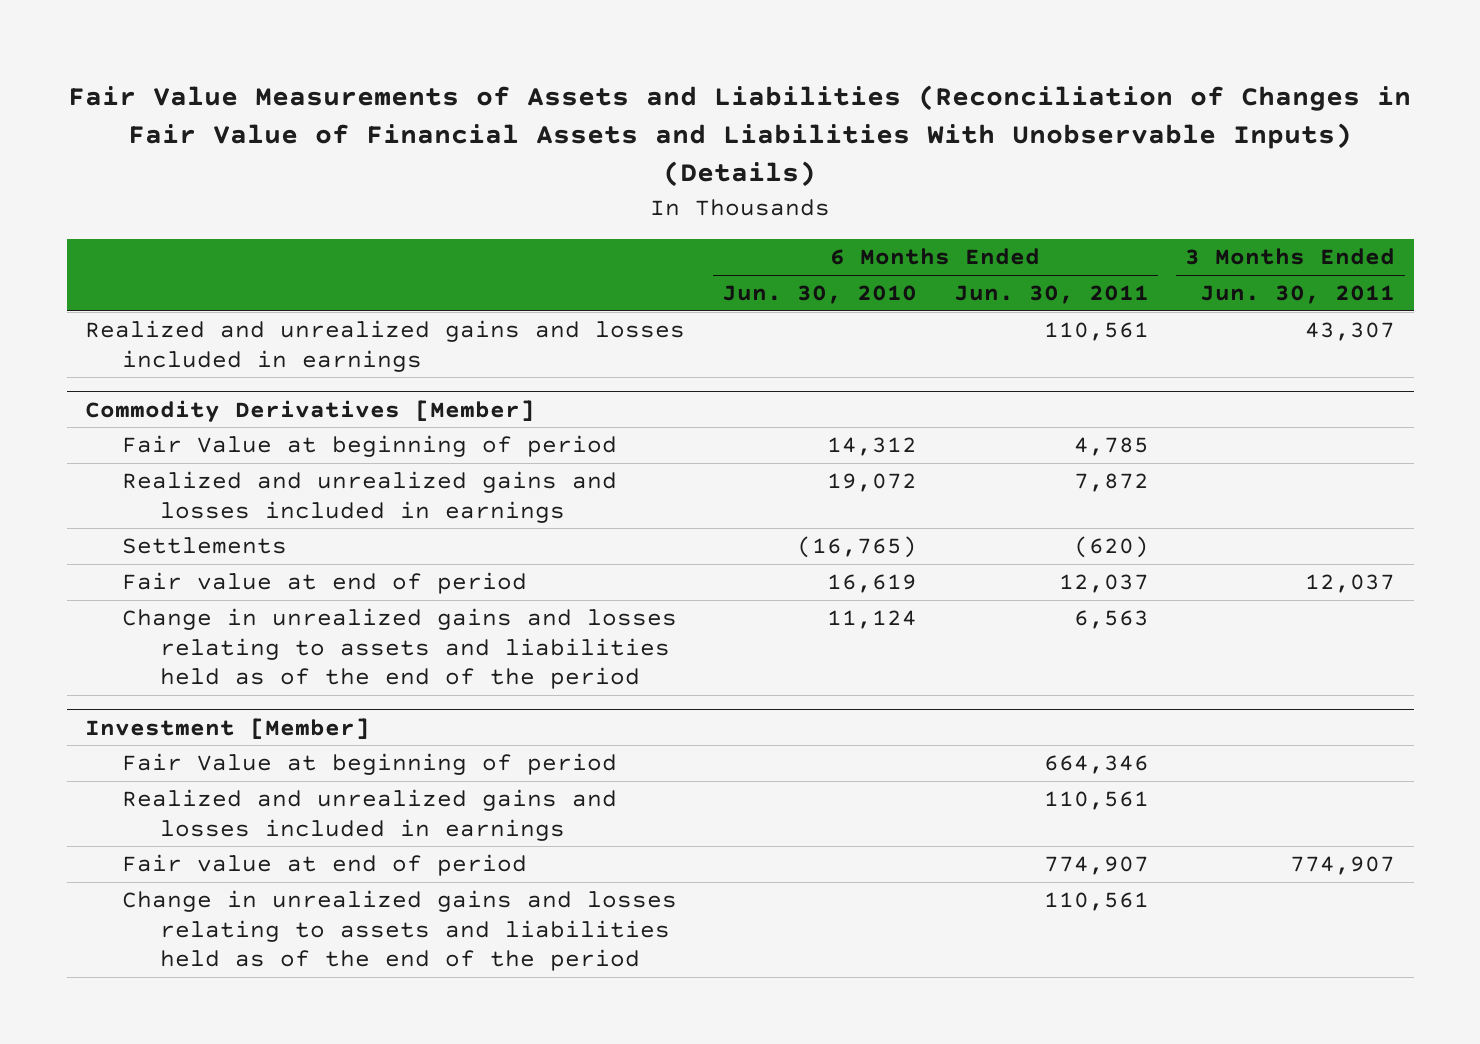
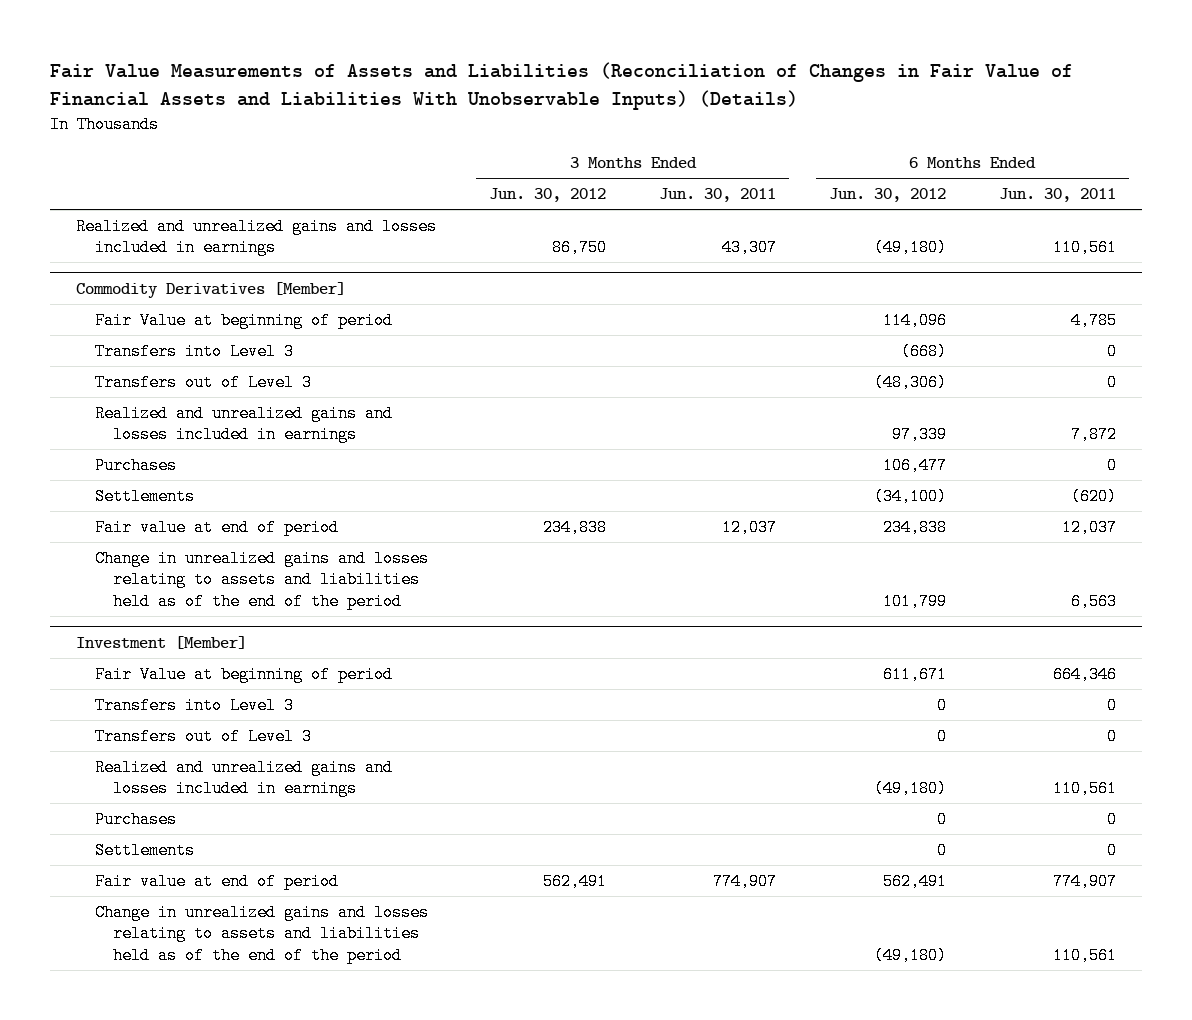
[721,285,917,305] Jun. 30, 2010 -> none
none -> [489,188,607,203] Jun. 30, 2012
none -> [828,188,946,203] Jun. 30, 2012
none -> [94,342,294,360] Transfers into Level 3
none -> [94,373,312,391] Transfers out of Level 3
none -> [94,456,177,474] Purchases
none -> [94,696,294,714] Transfers into Level 3
none -> [94,727,312,745] Transfers out of Level 3
none -> [94,810,177,828] Purchases
none -> [94,841,195,859] Settlements

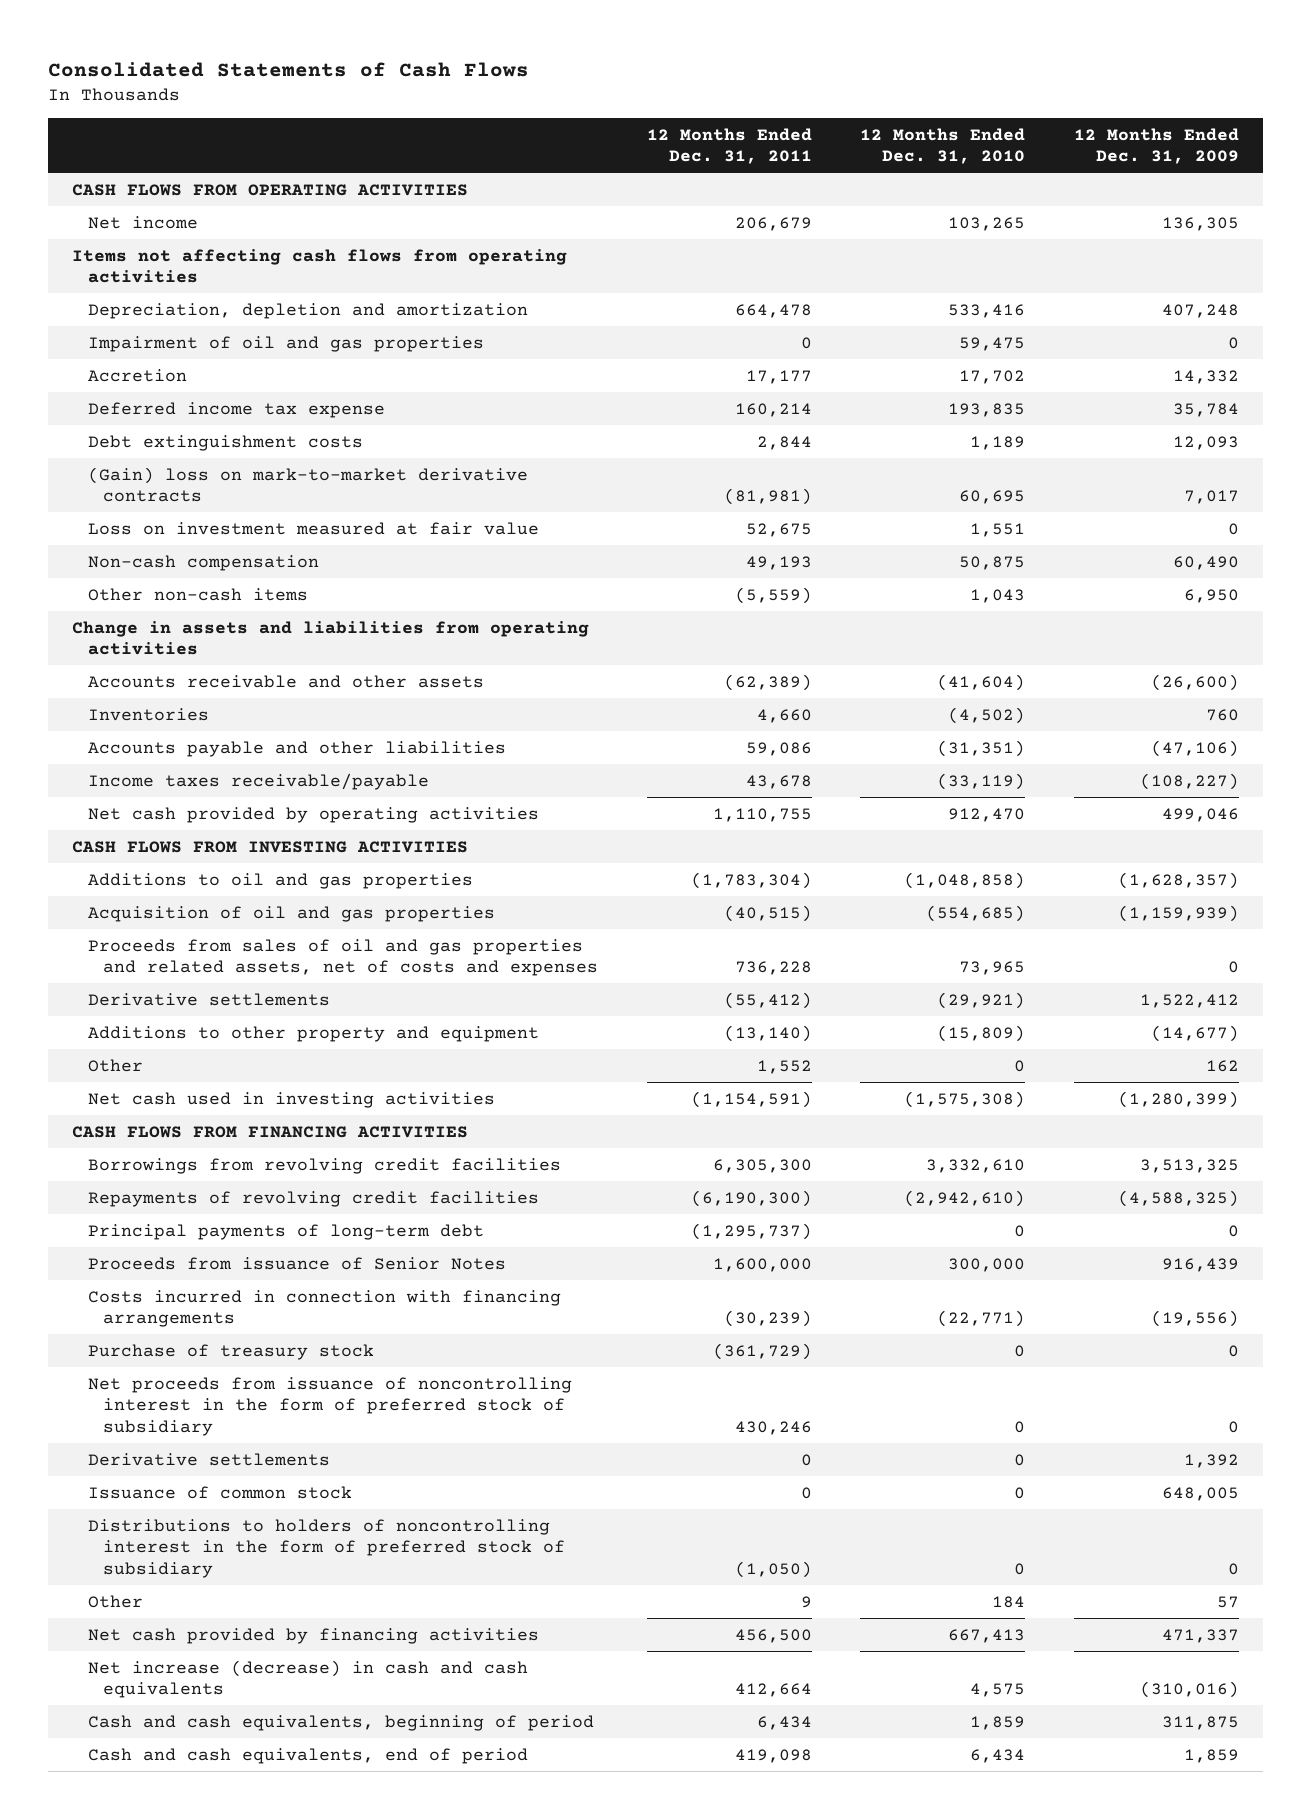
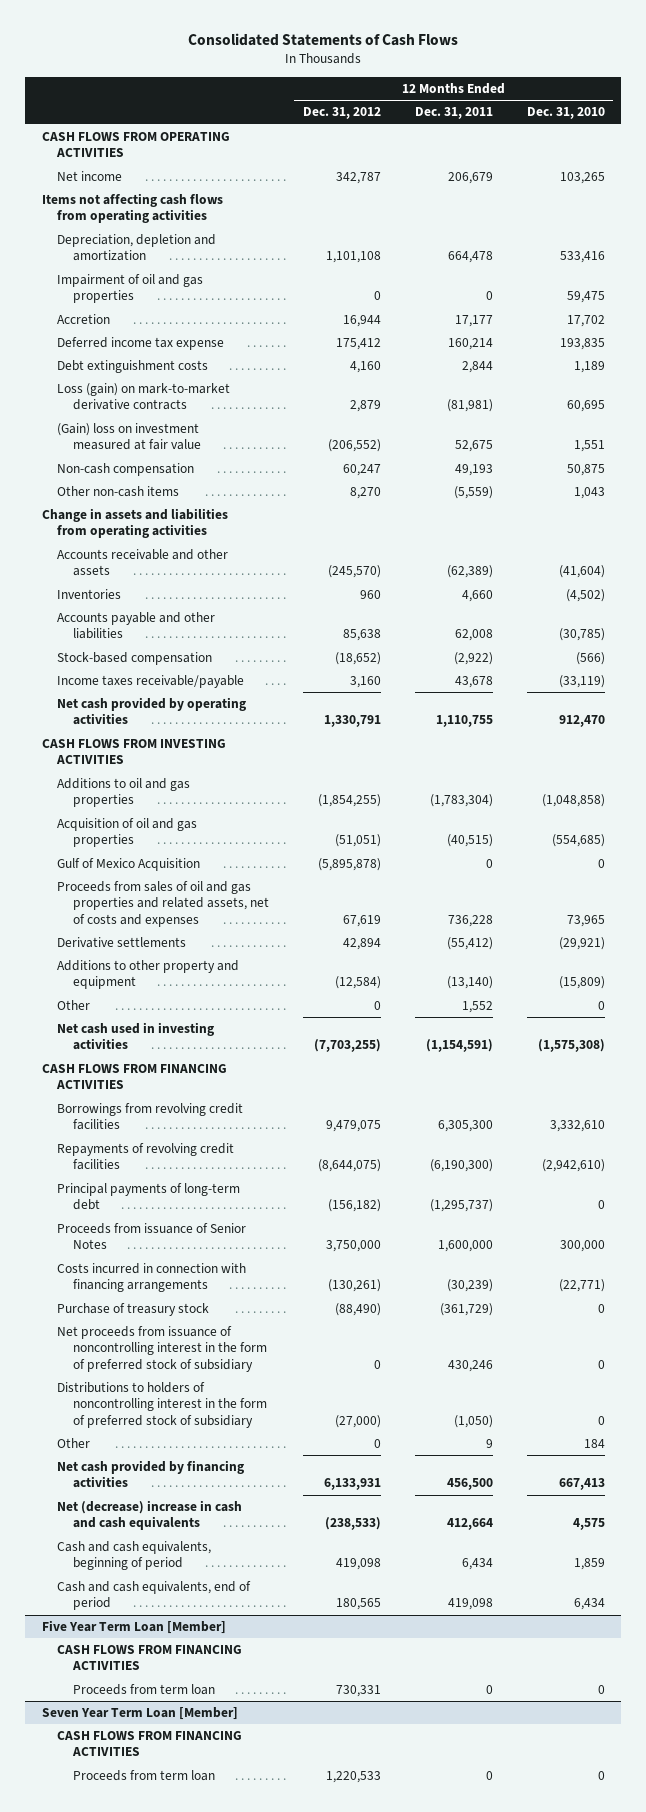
[1073,127,1239,165] 12 Months Ended Dec. 31, 2009 -> none
none -> [302,107,381,120] Dec. 31, 2012
[87,466,528,503] (Gain) loss on mark-to-market derivative contracts -> [57,383,231,411] Loss (gain) on mark-to-market derivative contracts
[87,521,539,535] Loss on investment measured at fair value -> [57,423,201,451] (Gain) loss on investment measured at fair value
[745,741,812,756] 59,086 -> [454,629,493,642] 62,008
[937,739,1026,757] (31,351) -> [558,628,605,642] (30,785)
none -> [57,652,213,666] Stock-based compensation
none -> [57,858,201,872] Gulf of Mexico Acquisition
[87,1452,330,1466] Derivative settlements -> none
[87,1485,352,1499] Issuance of common stock -> none
[87,1659,528,1699] Net increase (decrease) in cash and cash equivalents -> [57,1500,243,1531] Net (decrease) increase in cash and cash equivalents
none -> [41,1620,226,1635] Five Year Term Loan [Member]
none -> [57,1645,243,1671] CASH FLOWS FROM FINANCING ACTIVITIES
none -> [72,1684,215,1696] Proceeds from term loan
none -> [41,1707,238,1721] Seven Year Term Loan [Member]
none -> [57,1731,243,1757] CASH FLOWS FROM FINANCING ACTIVITIES
none -> [72,1770,215,1782] Proceeds from term loan

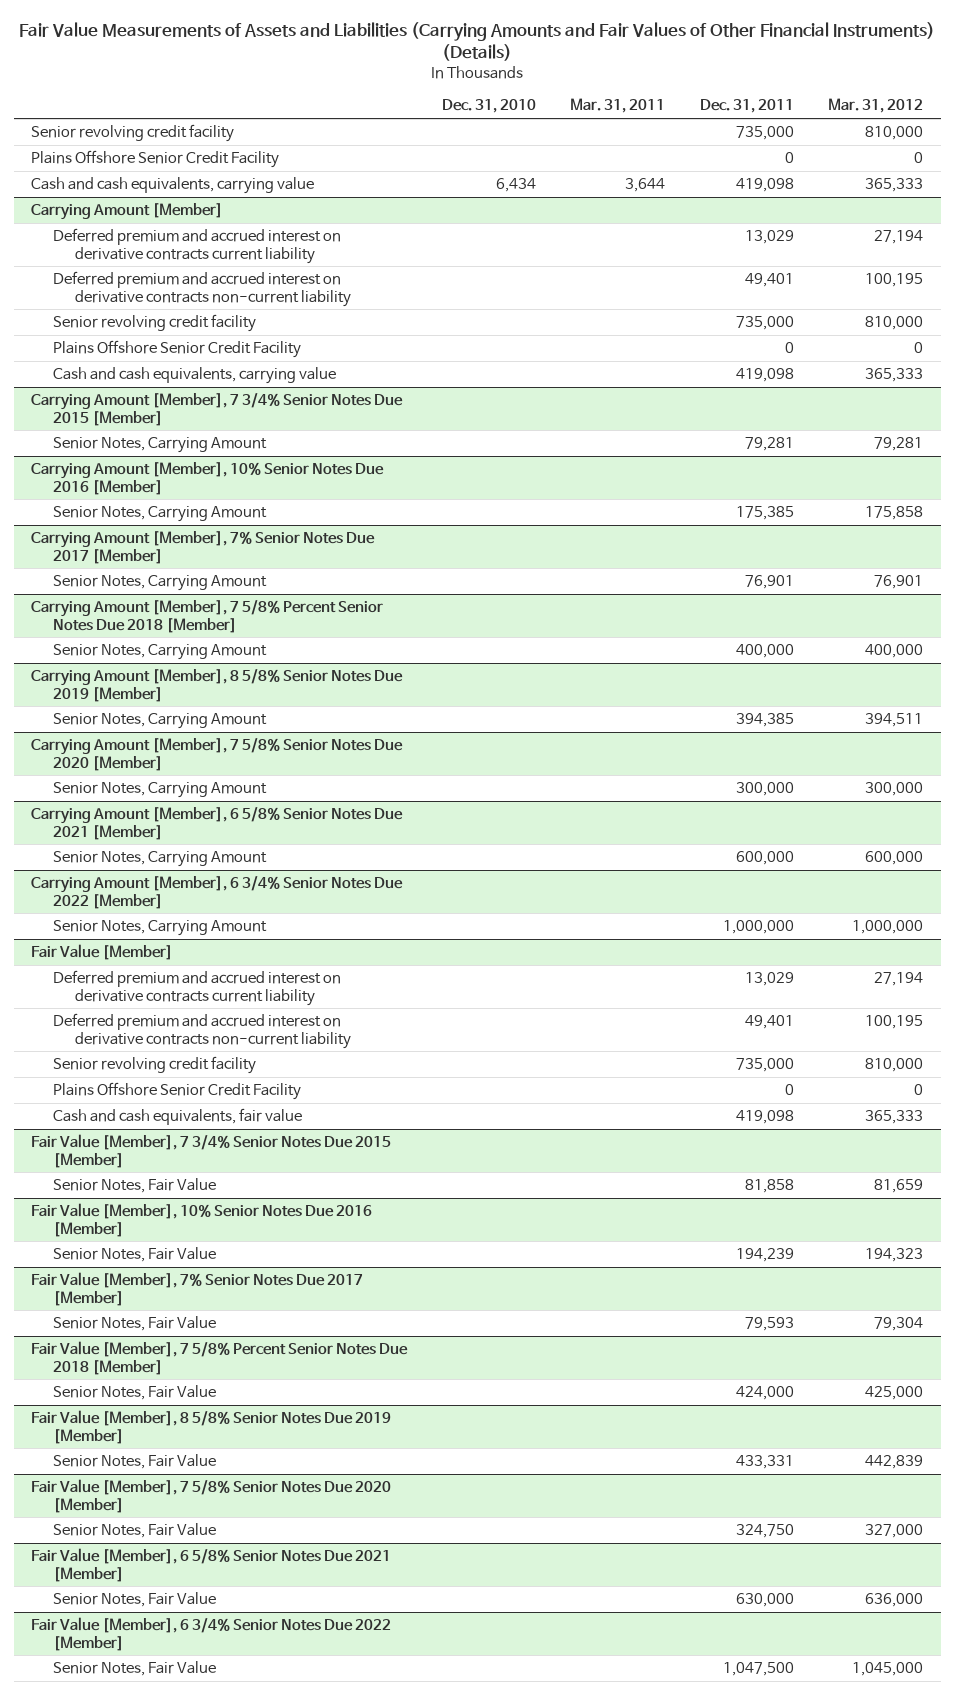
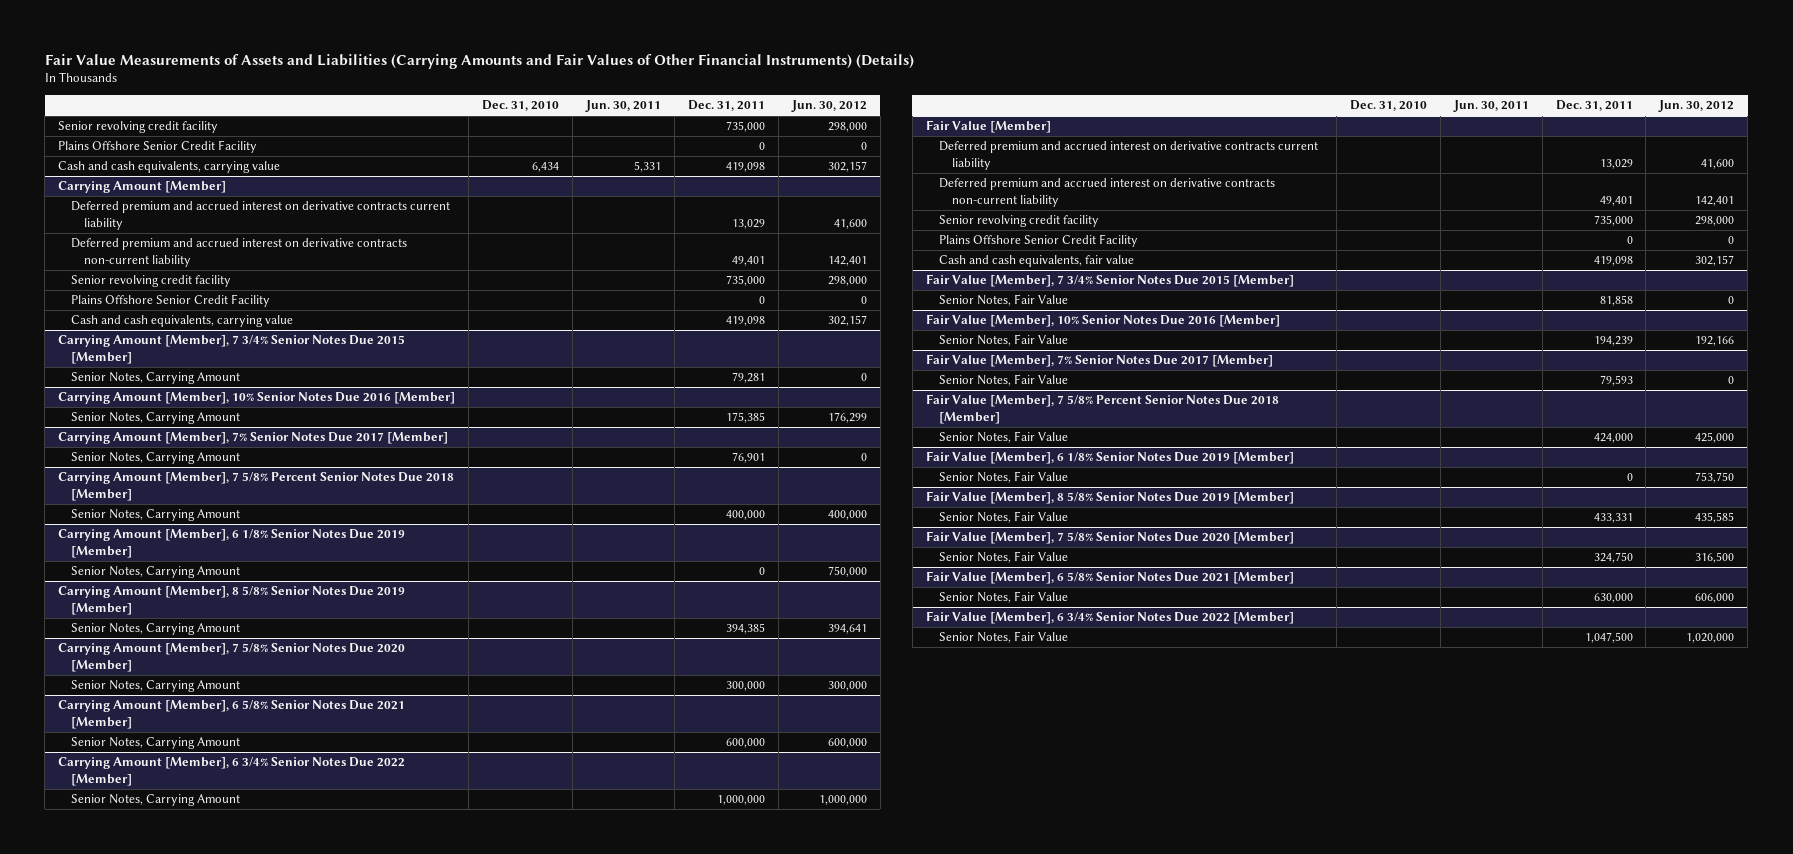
[570,98,666,114] Mar. 31, 2011 -> none
[828,98,924,114] Mar. 31, 2012 -> none
none -> [584,100,661,113] Jun. 30, 2011
none -> [790,100,867,113] Jun. 30, 2012
none -> [58,529,406,558] Carrying Amount [Member], 6 1/8% Senior Notes Due 2019 [Member]
none -> [71,566,241,579] Senior Notes, Carrying Amount
none -> [925,451,1294,465] Fair Value [Member], 6 1/8% Senior Notes Due 2019 [Member]
none -> [938,471,1068,484] Senior Notes, Fair Value

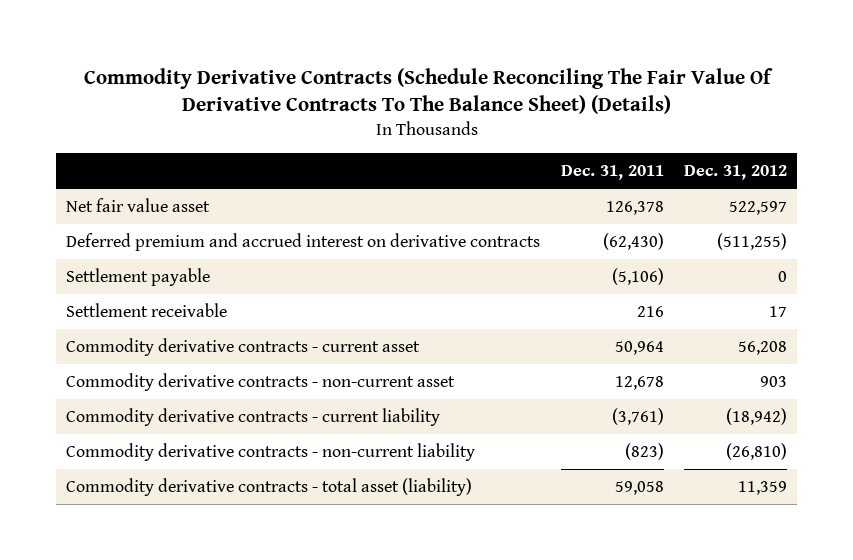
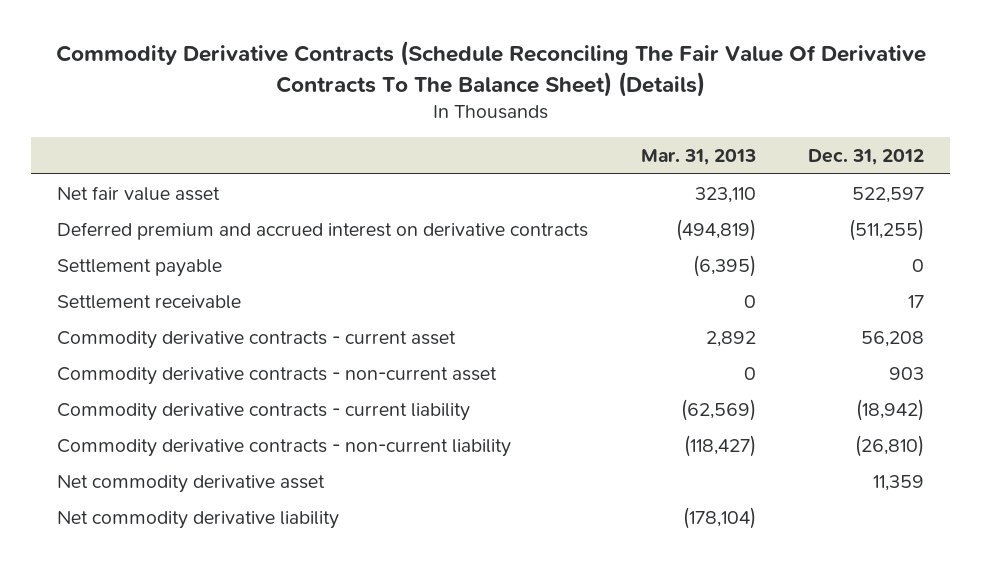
[560,165,664,181] Dec. 31, 2011 -> none
none -> [640,149,756,166] Mar. 31, 2013
[66,478,473,497] Commodity derivative contracts - total asset (liability) -> [57,474,326,493] Net commodity derivative asset
none -> [57,510,340,529] Net commodity derivative liability

